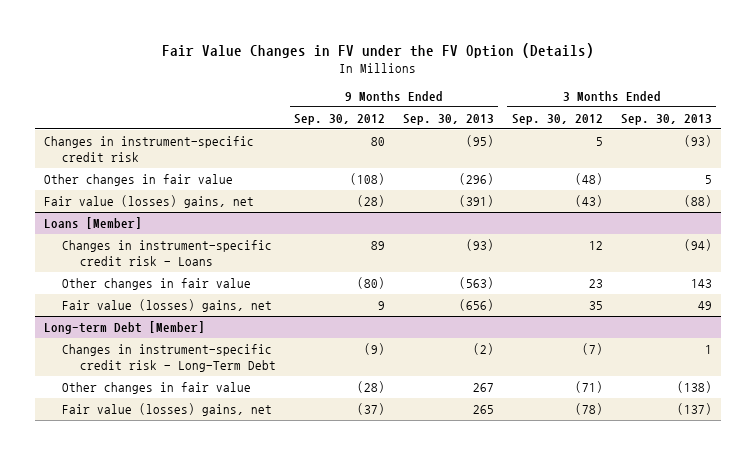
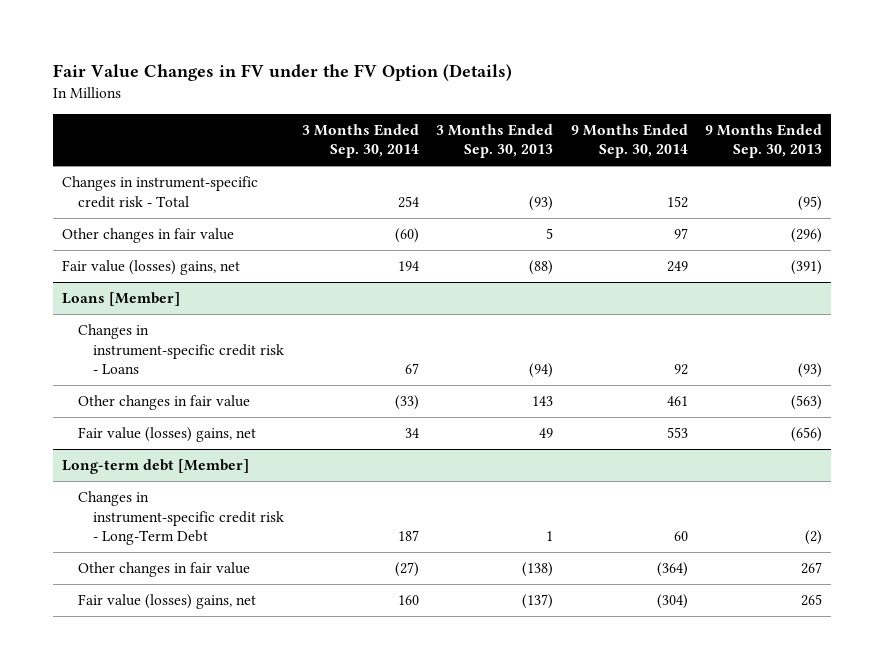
[294,113,386,125] Sep. 30, 2012 -> none
[511,113,603,125] Sep. 30, 2012 -> none
none -> [301,123,419,159] 3 Months Ended Sep. 30, 2014
none -> [570,123,688,159] 9 Months Ended Sep. 30, 2014
[44,135,255,162] Changes in instrument-specific credit risk -> [61,175,258,208] Changes in instrument-specific credit risk - Total
[44,320,206,334] Long-term Debt [Member] -> [61,458,249,474] Long-term debt [Member]

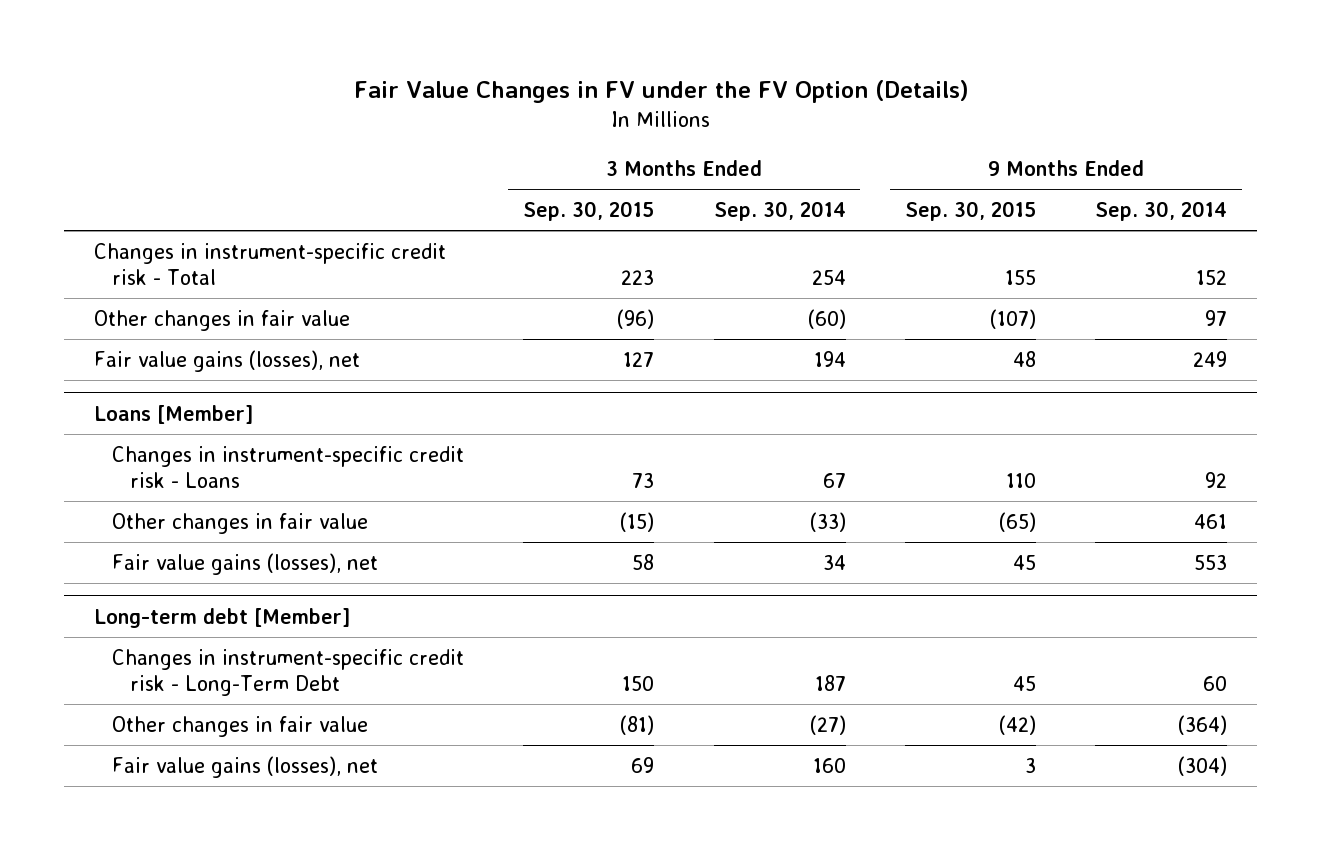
[436,123,554,159] 3 Months Ended Sep. 30, 2013 -> none
[705,123,823,159] 9 Months Ended Sep. 30, 2013 -> none
none -> [523,201,655,222] Sep. 30, 2015
none -> [905,201,1037,222] Sep. 30, 2015
[61,259,240,275] Fair value (losses) gains, net -> [94,349,361,372] Fair value gains (losses), net
[77,426,256,442] Fair value (losses) gains, net -> [111,552,378,575] Fair value gains (losses), net
[77,593,256,609] Fair value (losses) gains, net -> [111,755,378,778] Fair value gains (losses), net

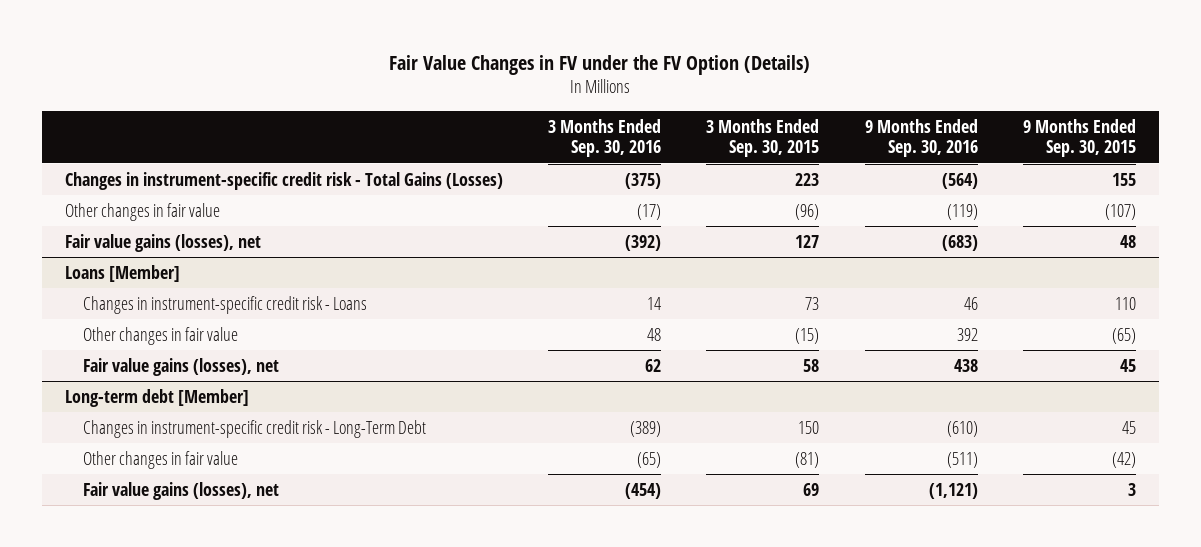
[713,201,846,222] Sep. 30, 2014 -> none
[1095,201,1228,222] Sep. 30, 2014 -> none
none -> [548,118,662,158] 3 Months Ended Sep. 30, 2016
none -> [864,118,978,158] 9 Months Ended Sep. 30, 2016
[94,242,447,285] Changes in instrument-specific credit risk - Total -> [64,171,503,190] Changes in instrument-specific credit risk - Total Gains (Losses)

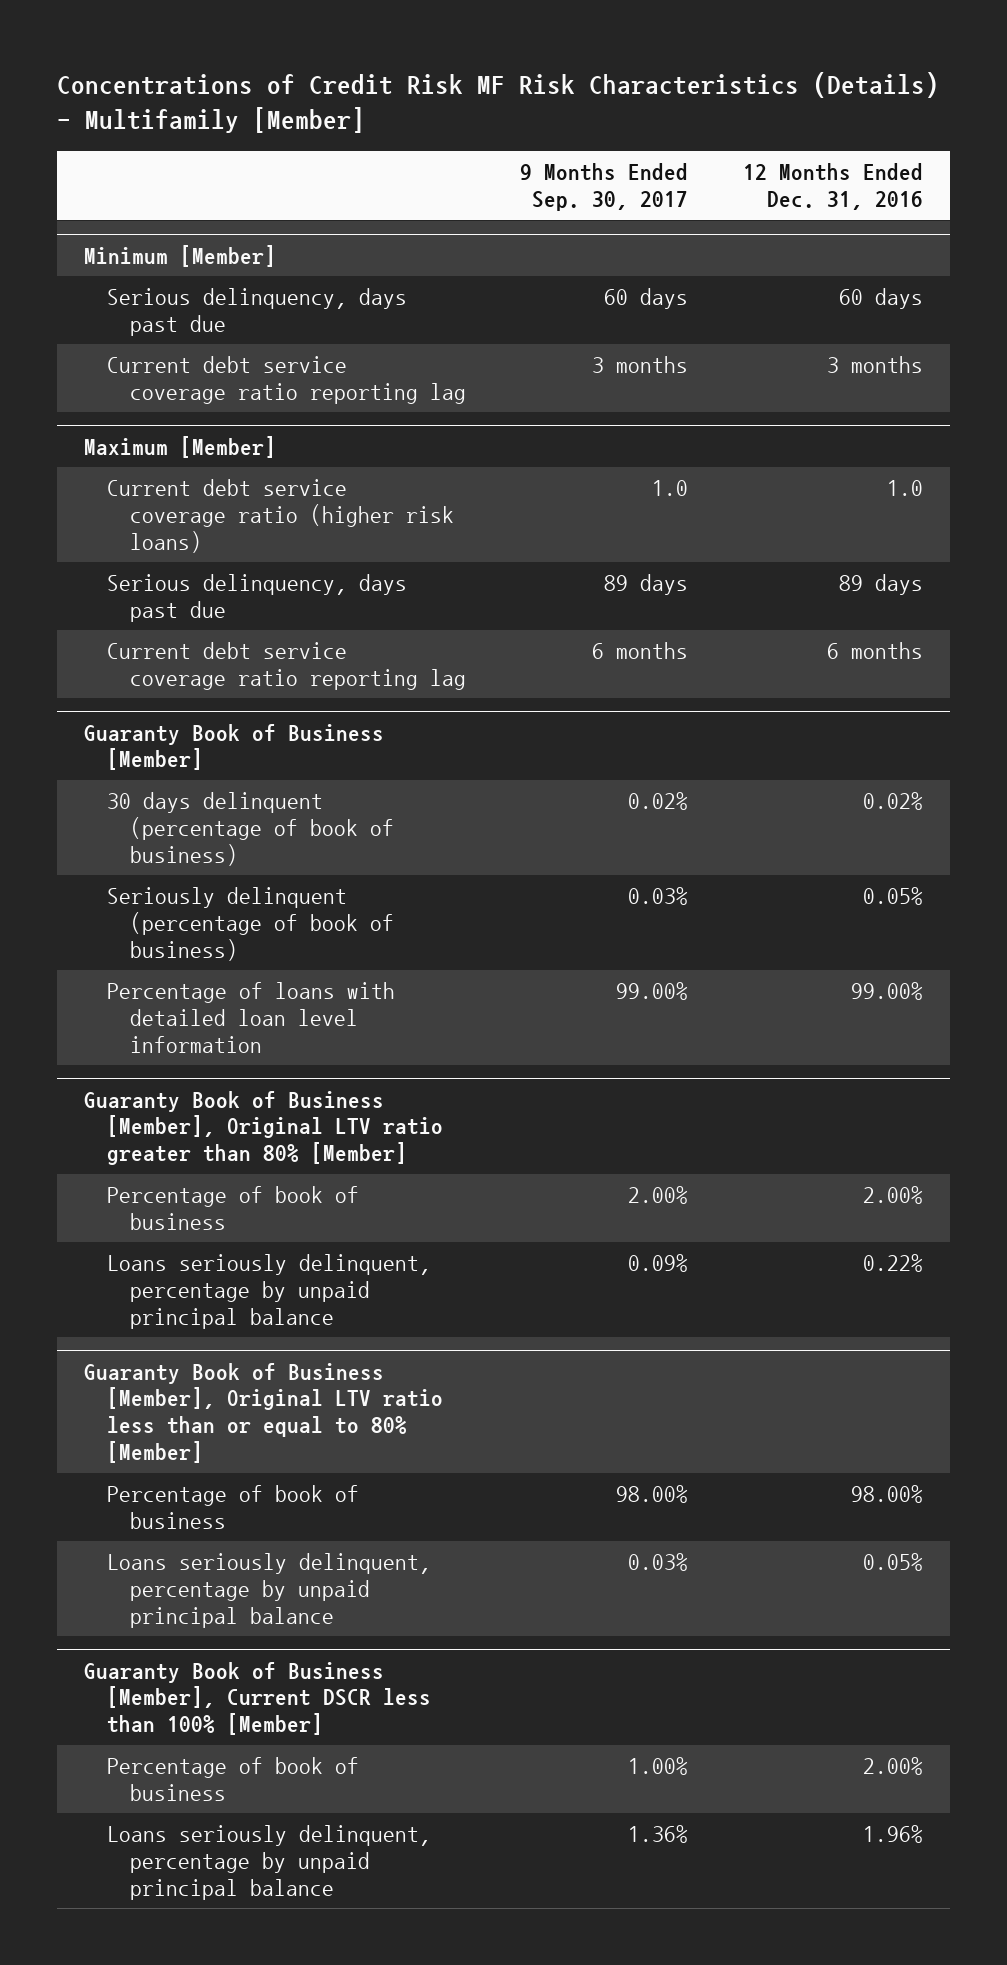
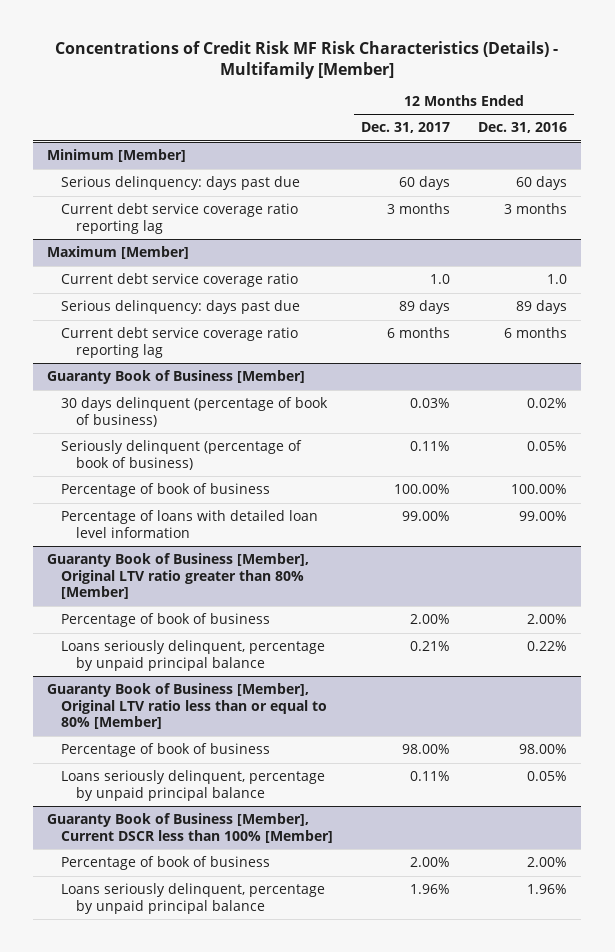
[520,163,689,212] 9 Months Ended Sep. 30, 2017 -> none
none -> [361,122,451,134] Dec. 31, 2017
[106,288,407,337] Serious delinquency, days past due -> [61,175,301,190] Serious delinquency: days past due
[106,479,454,553] Current debt service coverage ratio (higher risk loans) -> [61,272,299,287] Current debt service coverage ratio
[106,574,407,623] Serious delinquency, days past due -> [61,299,301,314] Serious delinquency: days past due
none -> [61,482,271,497] Percentage of book of business

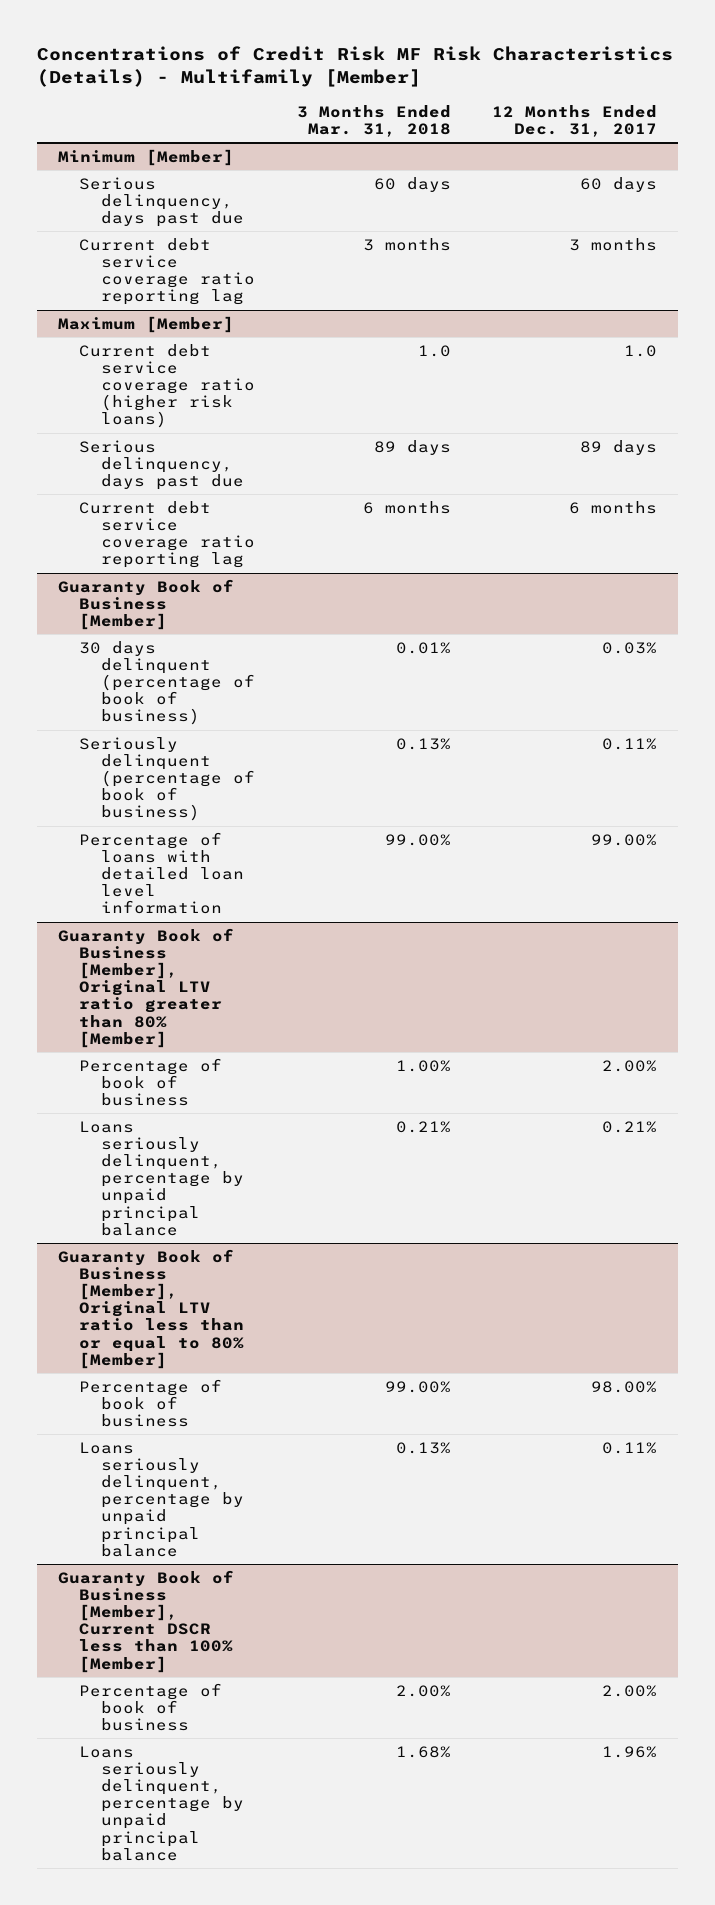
[478,122,568,134] Dec. 31, 2016 -> none
none -> [296,104,451,137] 3 Months Ended Mar. 31, 2018
[61,175,301,190] Serious delinquency: days past due -> [79,176,244,228] Serious delinquency, days past due
[61,272,299,287] Current debt service coverage ratio -> [79,343,255,429] Current debt service coverage ratio (higher risk loans)
[61,299,301,314] Serious delinquency: days past due -> [79,439,244,491] Serious delinquency, days past due
[61,482,271,497] Percentage of book of business -> none

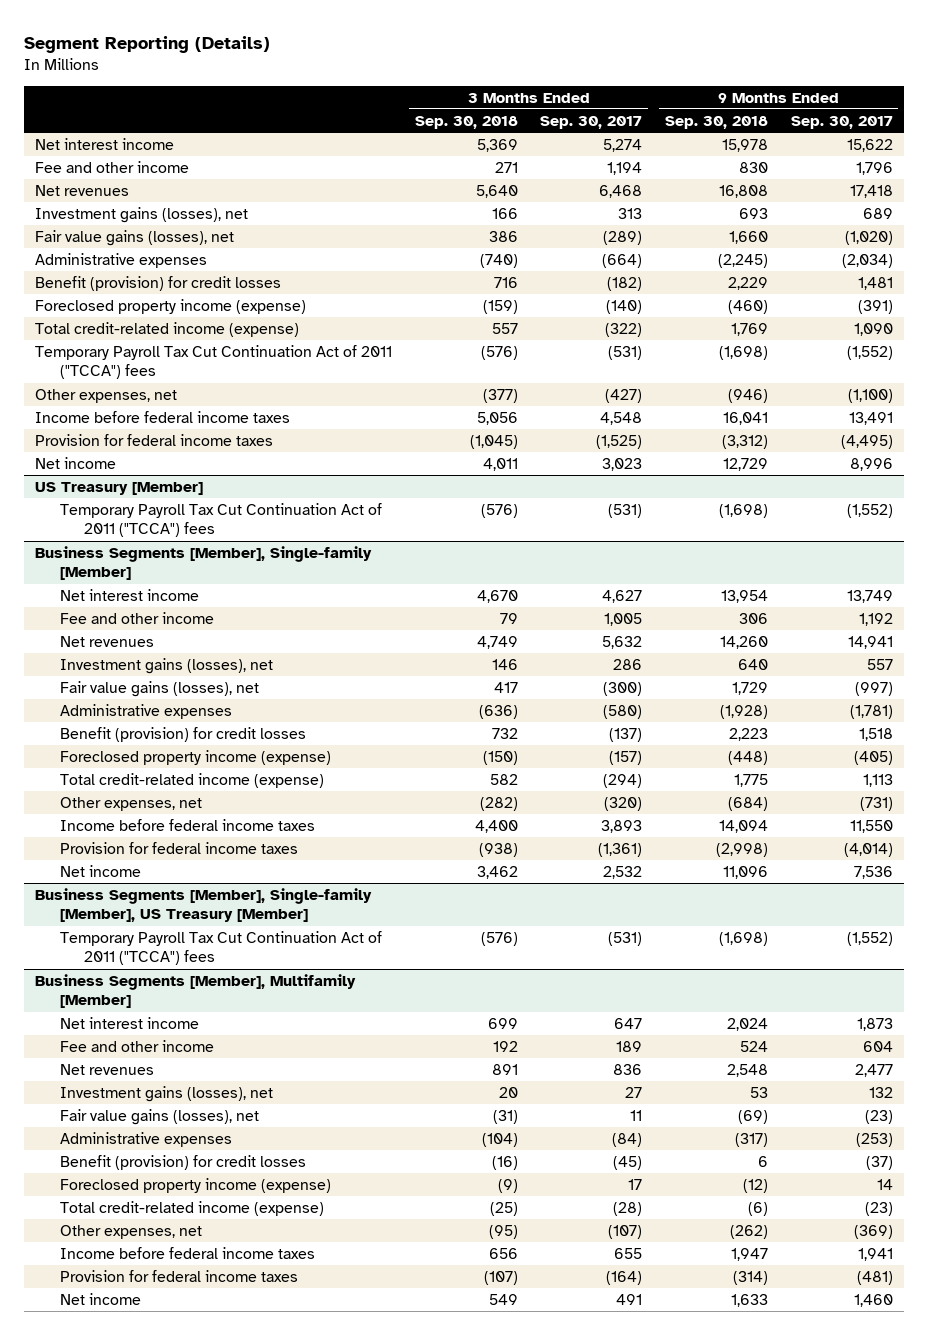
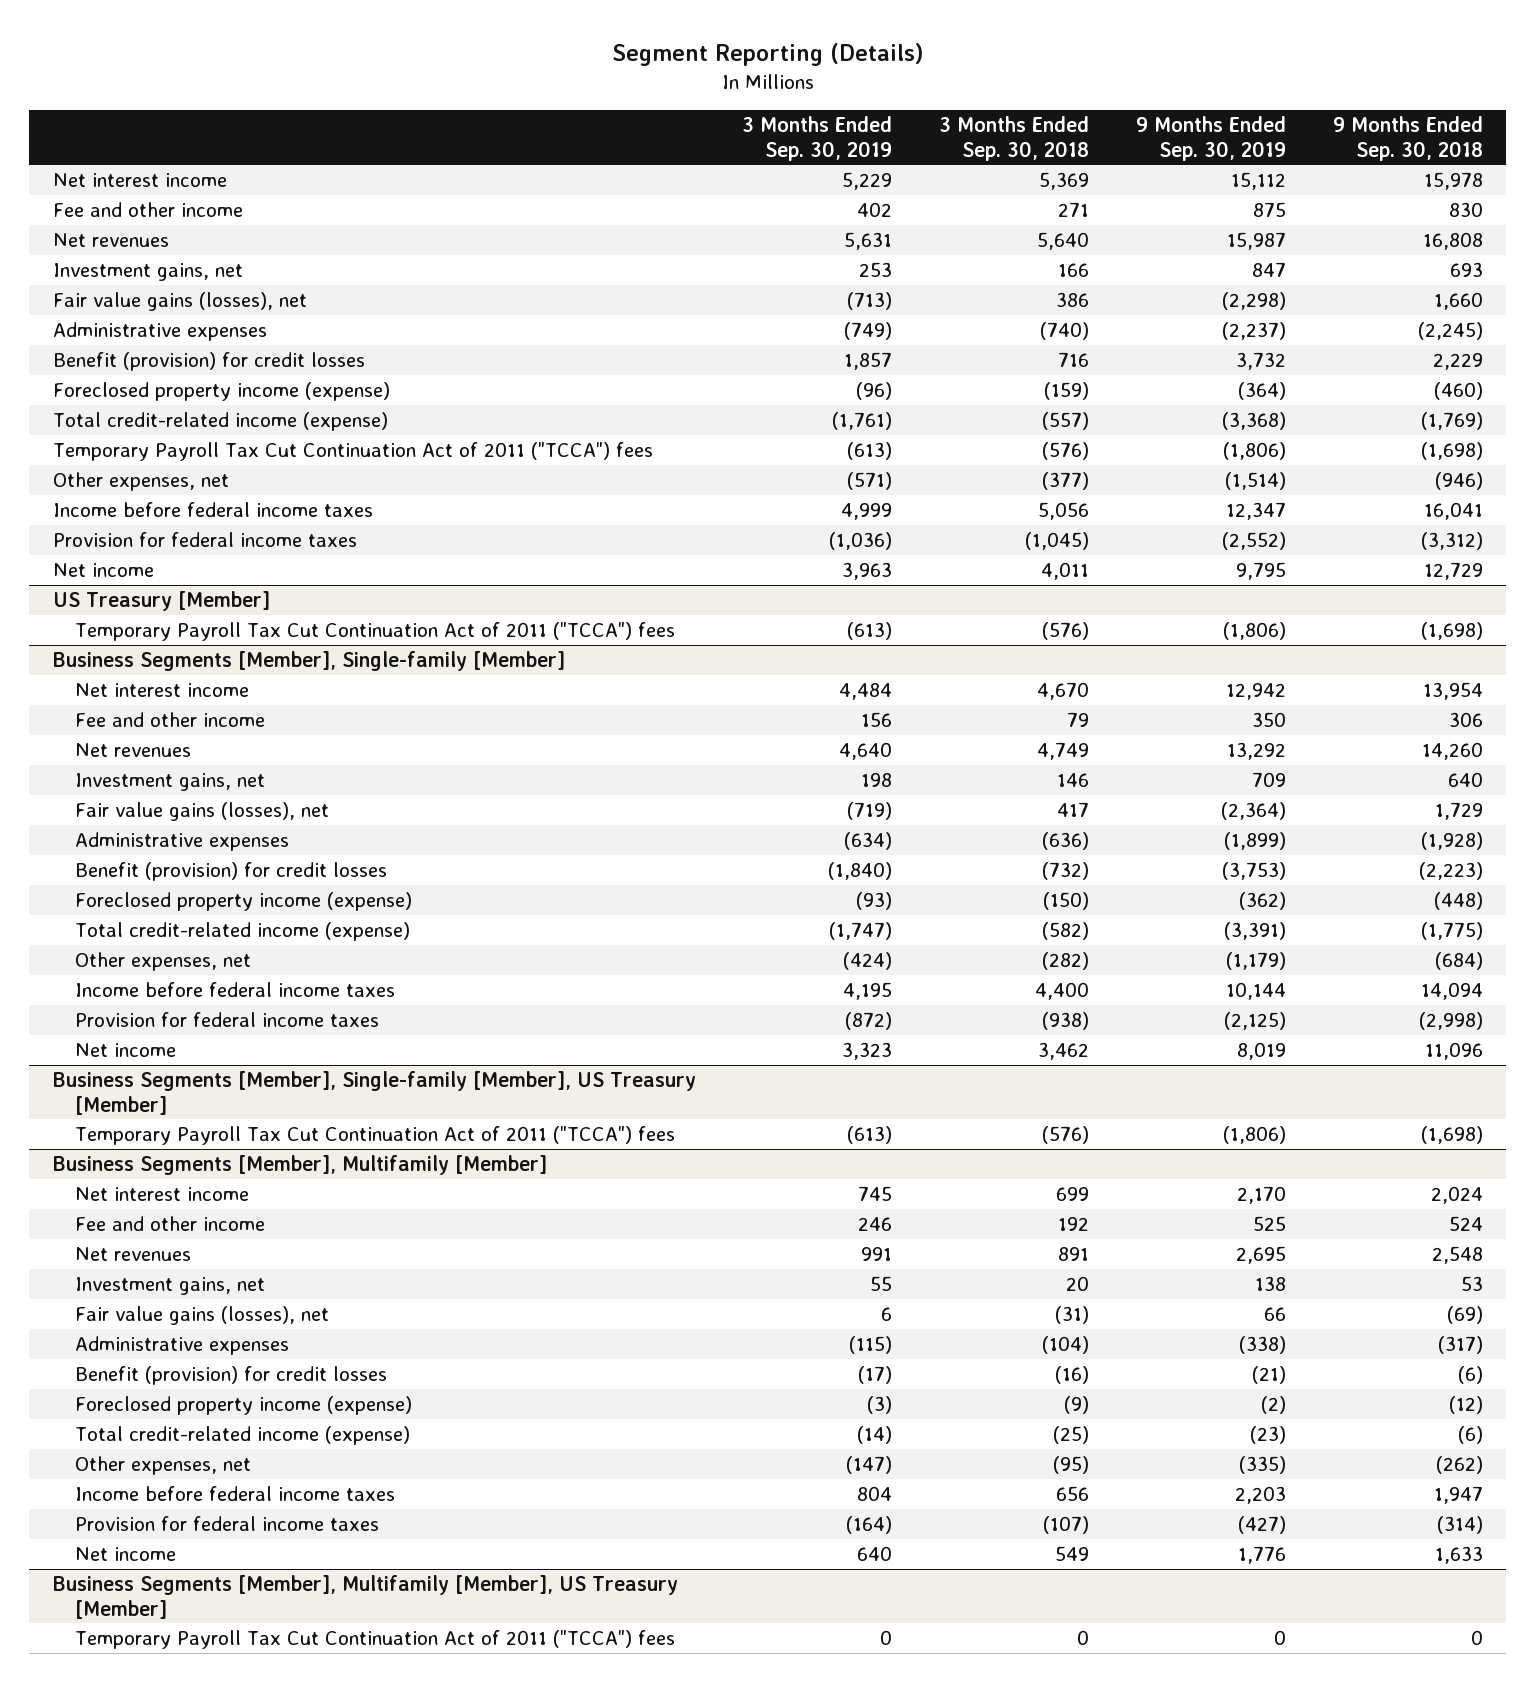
[540,116,643,130] Sep. 30, 2017 -> none
[790,116,893,130] Sep. 30, 2017 -> none
none -> [742,116,893,161] 3 Months Ended Sep. 30, 2019
none -> [1135,116,1286,161] 9 Months Ended Sep. 30, 2019
[35,207,249,224] Investment gains (losses), net -> [52,262,243,281] Investment gains, net
[491,323,518,335] 557 -> [1042,411,1090,430] (557)
[731,323,769,337] 1,769 -> [1420,411,1483,430] (1,769)
[59,658,273,675] Investment gains (losses), net -> [74,772,265,791] Investment gains, net
[491,728,518,740] 732 -> [1042,861,1090,880] (732)
[729,728,769,742] 2,223 -> [1418,861,1483,880] (2,223)
[489,774,518,786] 582 -> [1042,921,1090,940] (582)
[734,774,769,788] 1,775 -> [1420,921,1483,940] (1,775)
[59,1086,273,1103] Investment gains (losses), net -> [74,1276,265,1295] Investment gains, net
[758,1156,769,1168] 6 -> [1457,1365,1483,1384] (6)
none -> [52,1574,678,1619] Business Segments [Member], Multifamily [Member], US Treasury [Member]
none -> [74,1629,675,1649] Temporary Payroll Tax Cut Continuation Act of 2011 ("TCCA") fees

